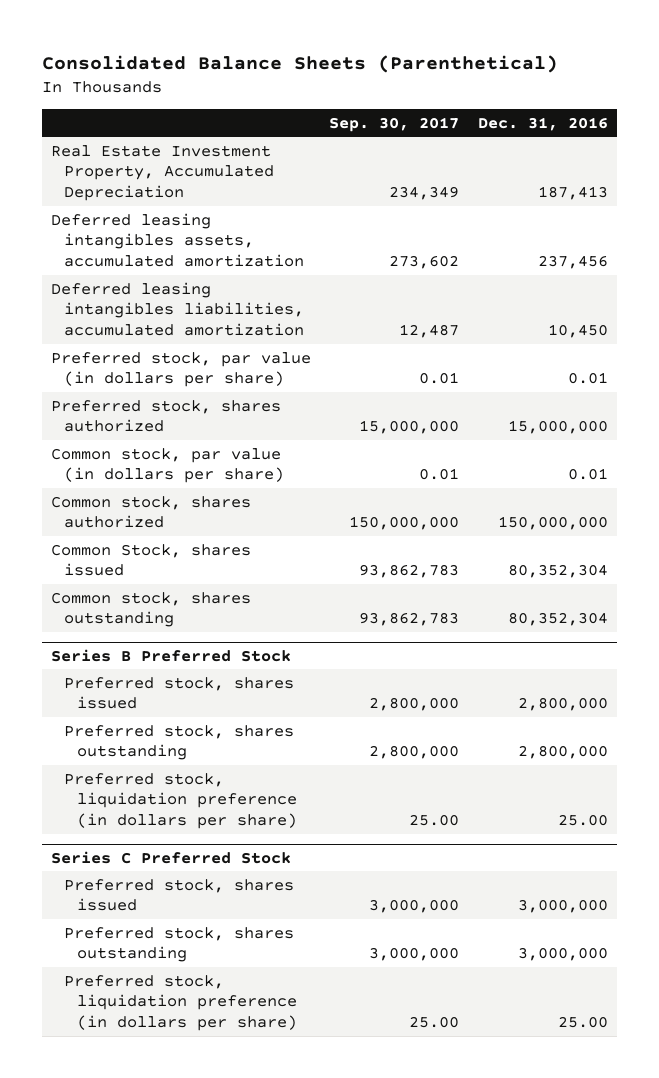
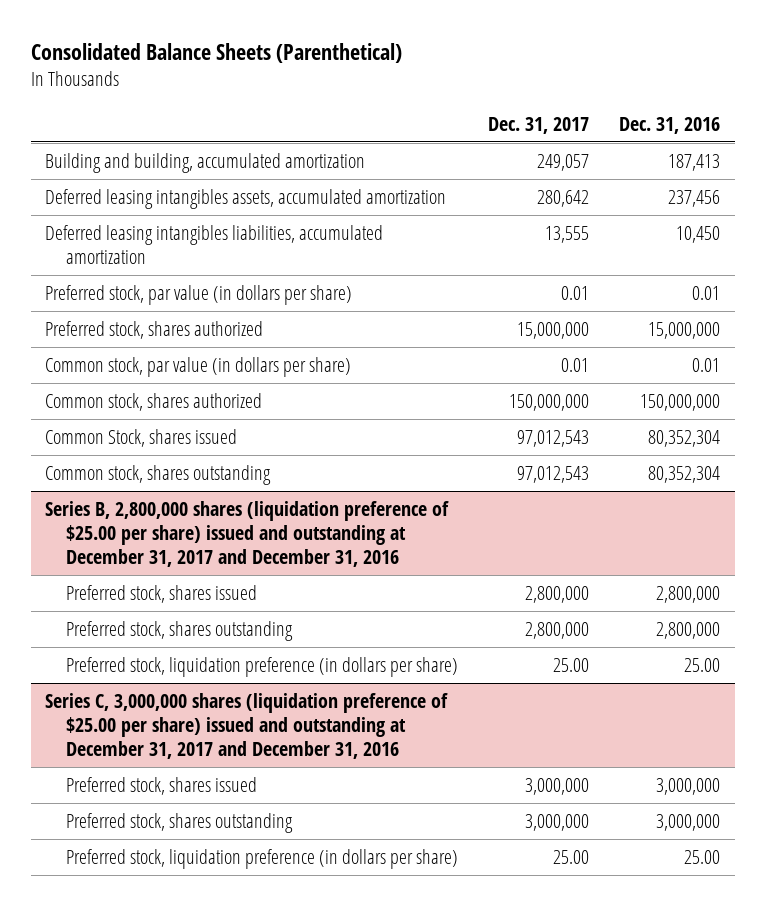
[329,116,460,132] Sep. 30, 2017 -> none
none -> [487,116,589,134] Dec. 31, 2017
[51,144,275,202] Real Estate Investment Property, Accumulated Depreciation -> [45,152,366,173] Building and building, accumulated amortization
[51,648,292,662] Series B Preferred Stock -> [45,500,450,567] Series B, 2,800,000 shares (liquidation preference of $25.00 per share) issued and outstanding at December 31, 2017 and December 31, 2016
[51,850,292,864] Series C Preferred Stock -> [45,692,449,759] Series C, 3,000,000 shares (liquidation preference of $25.00 per share) issued and outstanding at December 31, 2017 and December 31, 2016

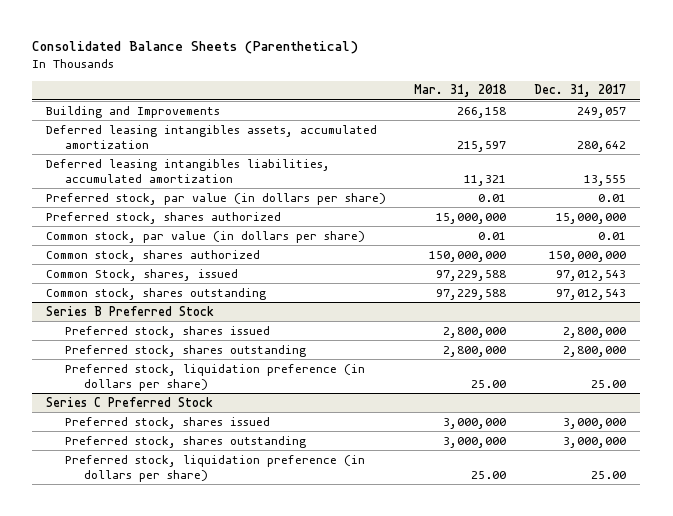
[618,116,720,134] Dec. 31, 2016 -> none
none -> [414,84,508,98] Mar. 31, 2018
[45,152,366,173] Building and building, accumulated amortization -> [46,105,221,118] Building and Improvements
[45,428,238,447] Common Stock, shares issued -> [46,268,239,281] Common Stock, shares, issued
[45,500,450,567] Series B, 2,800,000 shares (liquidation preference of $25.00 per share) issued and outstanding at December 31, 2017 and December 31, 2016 -> [46,305,215,316] Series B Preferred Stock
[45,692,449,759] Series C, 3,000,000 shares (liquidation preference of $25.00 per share) issued and outstanding at December 31, 2017 and December 31, 2016 -> [46,396,214,407] Series C Preferred Stock

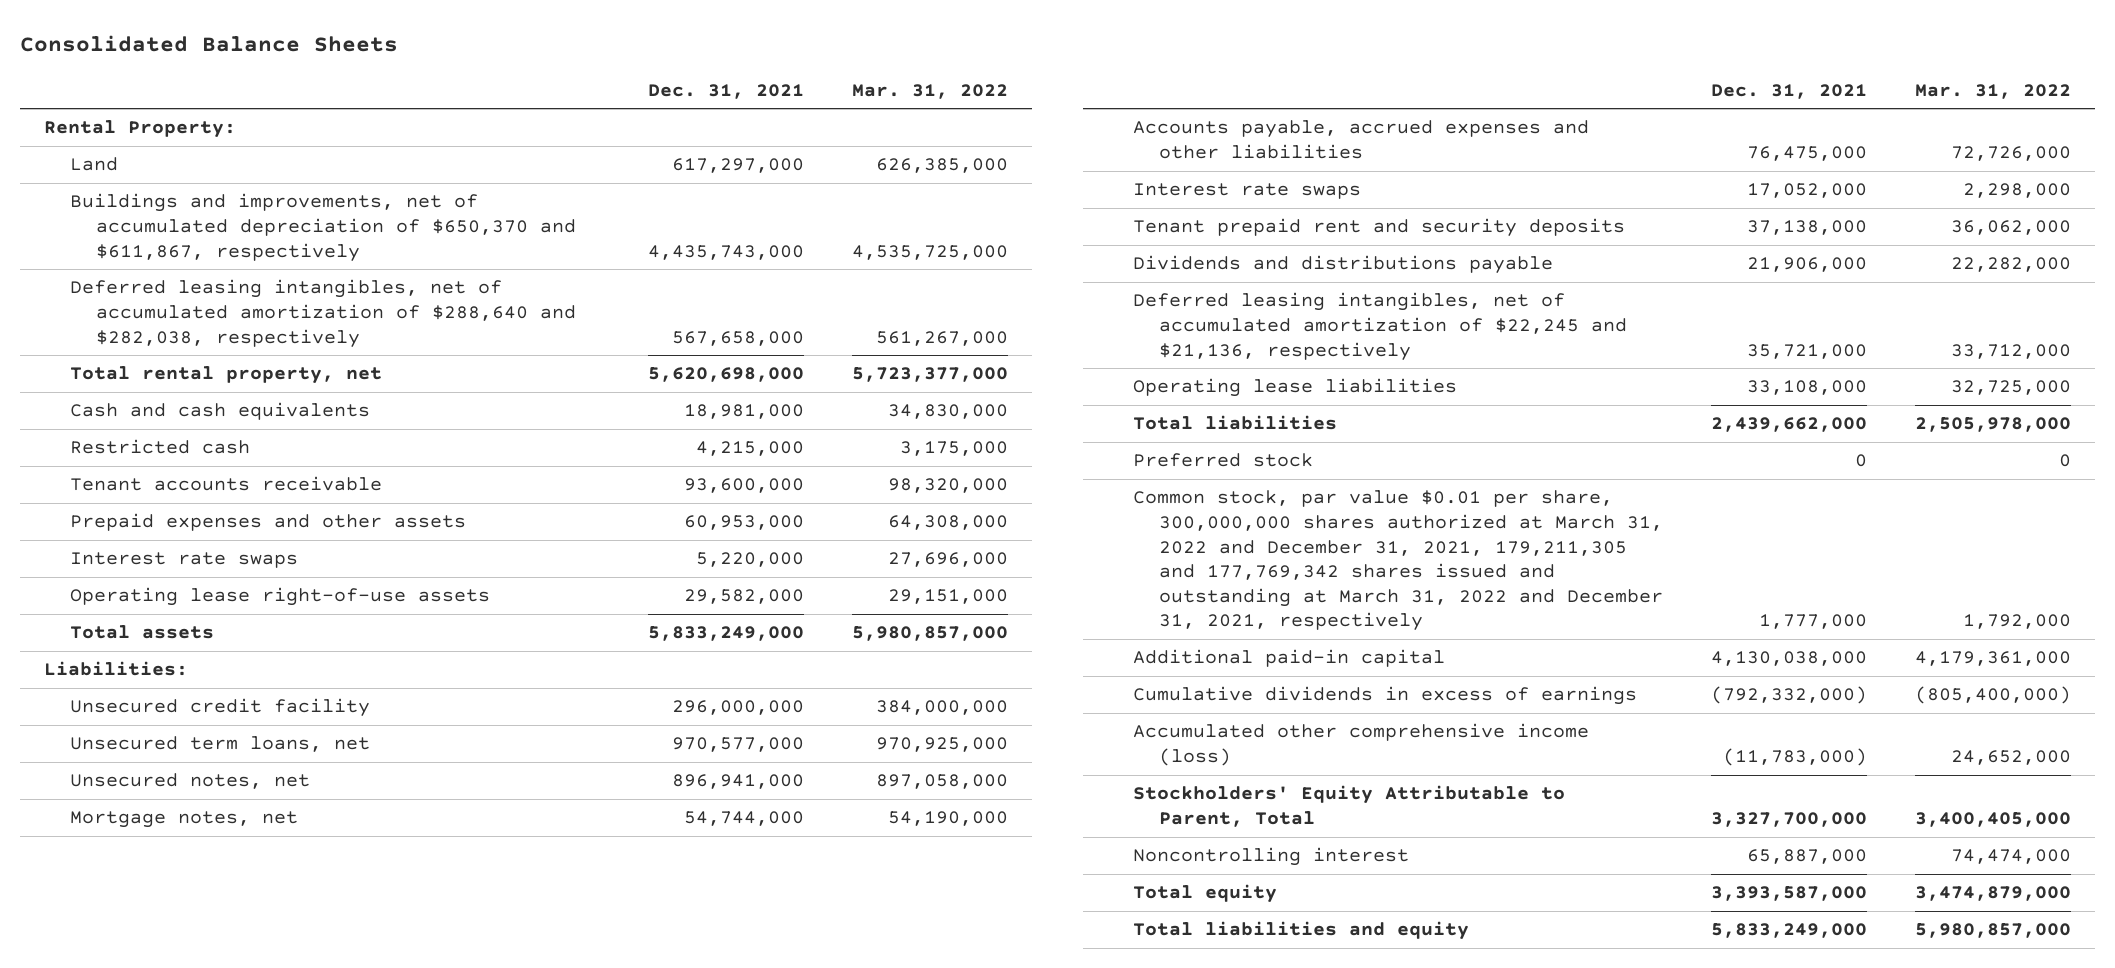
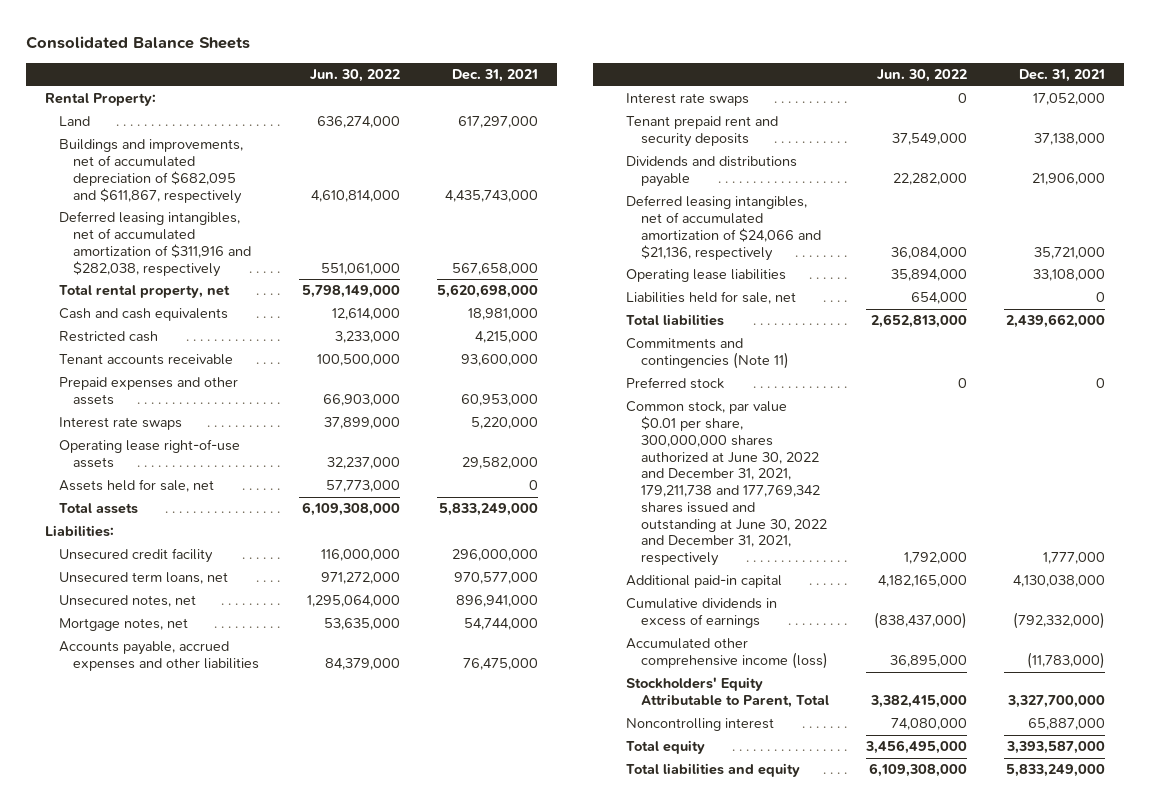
[852,83,1009,99] Mar. 31, 2022 -> none
none -> [309,68,400,82] Jun. 30, 2022
[70,193,577,262] Buildings and improvements, net of accumulated depreciation of $650,370 and $611,867, respectively -> [59,139,244,204] Buildings and improvements, net of accumulated depreciation of $682,095 and $611,867, respectively
[70,279,577,348] Deferred leasing intangibles, net of accumulated amortization of $288,640 and $282,038, respectively -> [59,211,252,277] Deferred leasing intangibles, net of accumulated amortization of $311,916 and $282,038, respectively
none -> [59,479,215,493] Assets held for sale, net
[1132,292,1627,361] Deferred leasing intangibles, net of accumulated amortization of $22,245 and $21,136, respectively -> [626,195,821,261] Deferred leasing intangibles, net of accumulated amortization of $24,066 and $21,136, respectively
none -> [626,291,797,305] Liabilities held for sale, net
none -> [626,338,789,370] Commitments and contingencies (Note 11)
[1132,490,1663,632] Common stock, par value $0.01 per share, 300,000,000 shares authorized at March 31, 2022 and December 31, 2021, 179,211,305 and 177,769,342 shares issued and outstanding at March 31, 2022 and December 31, 2021, respectively -> [626,401,827,567] Common stock, par value $0.01 per share, 300,000,000 shares authorized at June 30, 2022 and December 31, 2021, 179,211,738 and 177,769,342 shares issued and outstanding at June 30, 2022 and December 31, 2021, respectively

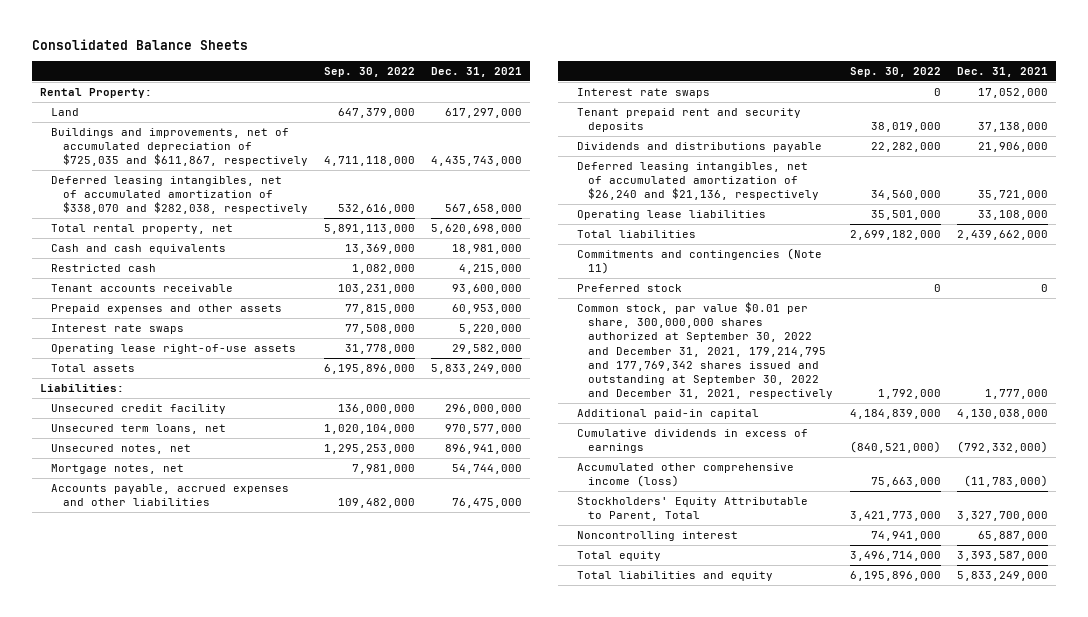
[309,68,400,82] Jun. 30, 2022 -> none
none -> [323,66,415,77] Sep. 30, 2022
[59,139,244,204] Buildings and improvements, net of accumulated depreciation of $682,095 and $611,867, respectively -> [51,128,308,167] Buildings and improvements, net of accumulated depreciation of $725,035 and $611,867, respectively
[59,211,252,277] Deferred leasing intangibles, net of accumulated amortization of $311,916 and $282,038, respectively -> [51,176,308,215] Deferred leasing intangibles, net of accumulated amortization of $338,070 and $282,038, respectively
[59,479,215,493] Assets held for sale, net -> none
[626,195,821,261] Deferred leasing intangibles, net of accumulated amortization of $24,066 and $21,136, respectively -> [577,162,820,201] Deferred leasing intangibles, net of accumulated amortization of $26,240 and $21,136, respectively
[626,291,797,305] Liabilities held for sale, net -> none
[626,401,827,567] Common stock, par value $0.01 per share, 300,000,000 shares authorized at June 30, 2022 and December 31, 2021, 179,211,738 and 177,769,342 shares issued and outstanding at June 30, 2022 and December 31, 2021, respectively -> [577,302,834,400] Common stock, par value $0.01 per share, 300,000,000 shares authorized at September 30, 2022 and December 31, 2021, 179,214,795 and 177,769,342 shares issued and outstanding at September 30, 2022 and December 31, 2021, respectively

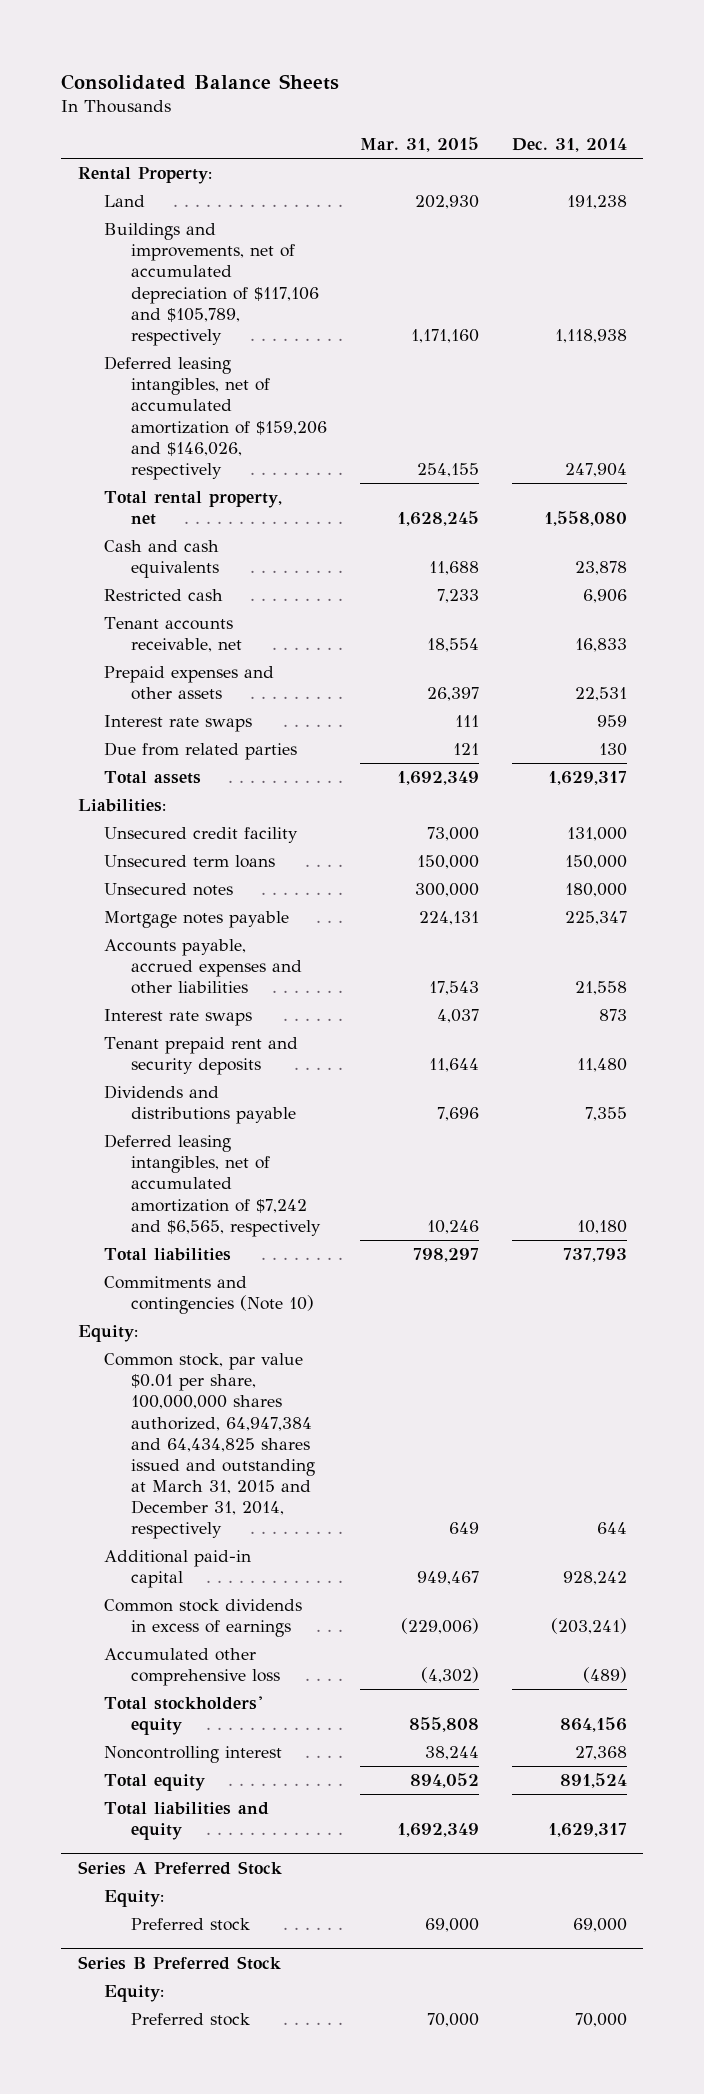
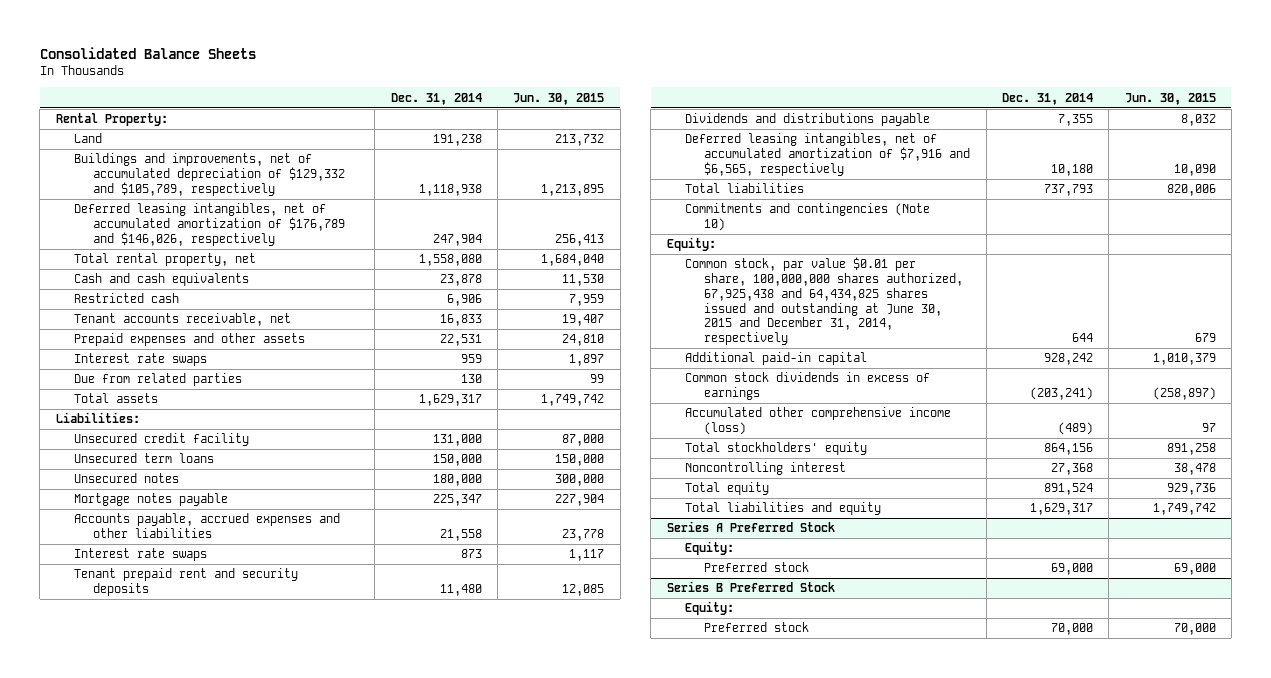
[359,137,479,153] Mar. 31, 2015 -> none
none -> [513,92,605,105] Jun. 30, 2015
[104,223,320,346] Buildings and improvements, net of accumulated depreciation of $117,106 and $105,789, respectively -> [74,153,346,196] Buildings and improvements, net of accumulated depreciation of $129,332 and $105,789, respectively
[104,356,328,480] Deferred leasing intangibles, net of accumulated amortization of $159,206 and $146,026, respectively -> [74,203,346,246] Deferred leasing intangibles, net of accumulated amortization of $176,789 and $146,026, respectively
[104,1134,322,1237] Deferred leasing intangibles, net of accumulated amortization of $7,242 and $6,565, respectively -> [685,133,971,176] Deferred leasing intangibles, net of accumulated amortization of $7,916 and $6,565, respectively
[104,1353,316,1540] Common stock, par value $0.01 per share, 100,000,000 shares authorized, 64,947,384 and 64,434,825 shares issued and outstanding at March 31, 2015 and December 31, 2014, respectively -> [685,257,964,346] Common stock, par value $0.01 per share, 100,000,000 shares authorized, 67,925,438 and 64,434,825 shares issued and outstanding at June 30, 2015 and December 31, 2014, respectively
[104,1648,281,1687] Accumulated other comprehensive loss -> [685,407,952,436] Accumulated other comprehensive income (loss)

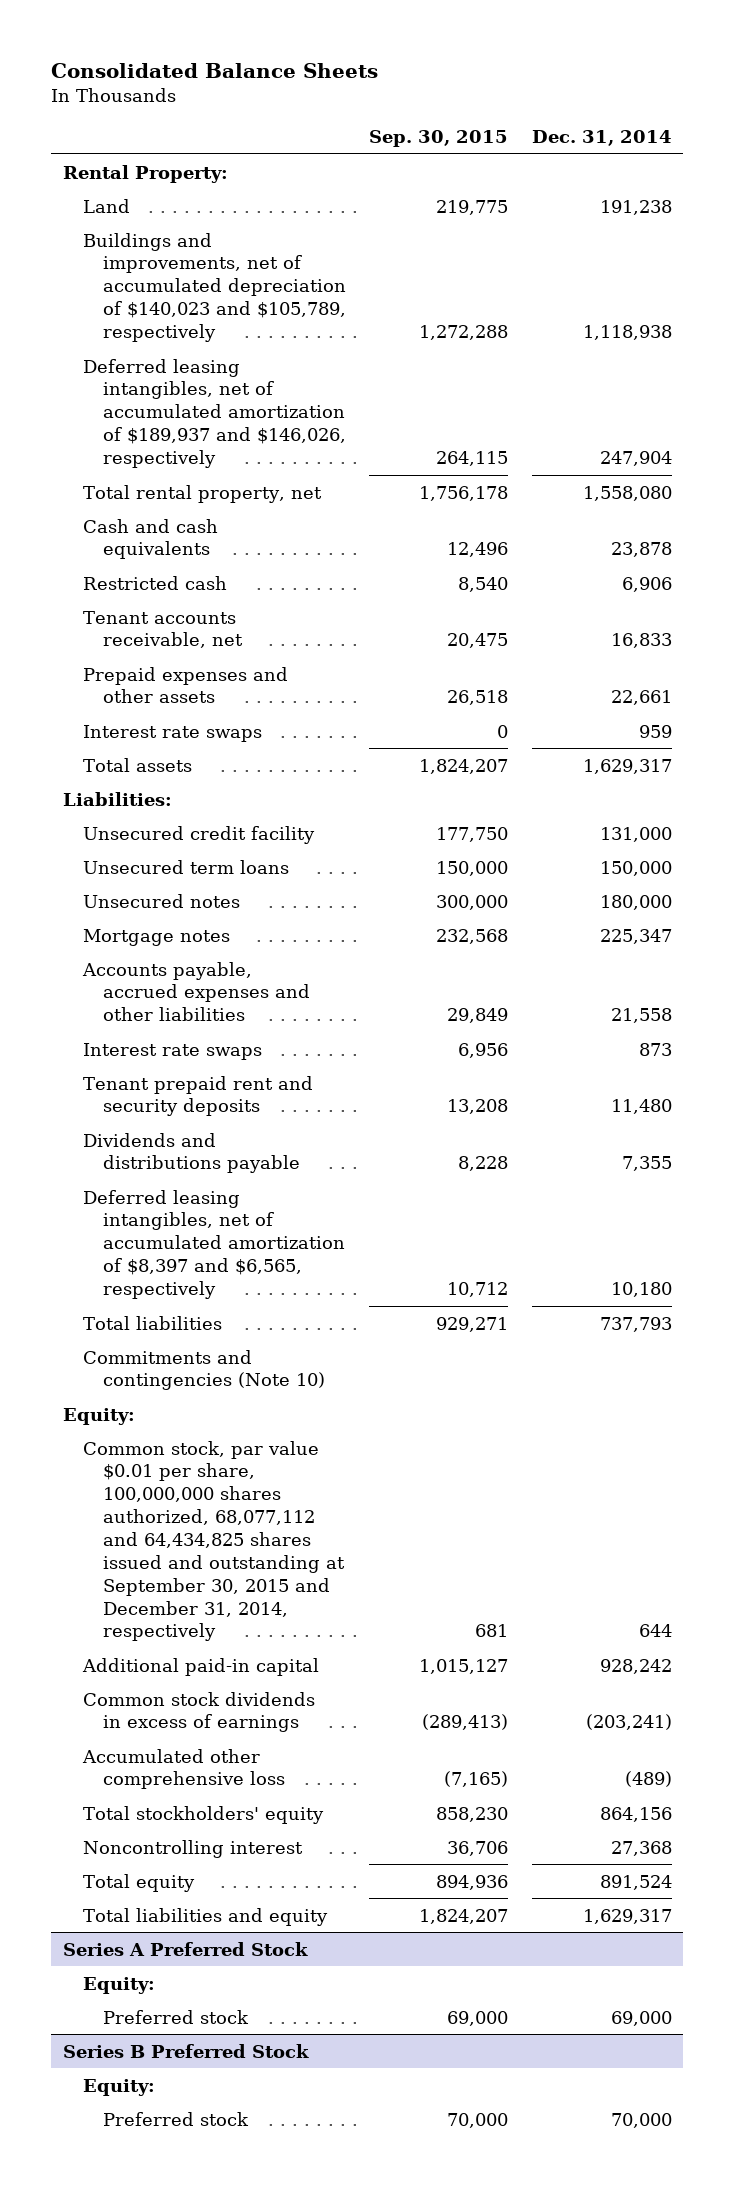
[513,92,605,105] Jun. 30, 2015 -> none
none -> [369,130,509,148] Sep. 30, 2015
[74,153,346,196] Buildings and improvements, net of accumulated depreciation of $129,332 and $105,789, respectively -> [82,232,347,343] Buildings and improvements, net of accumulated depreciation of $140,023 and $105,789, respectively
[74,203,346,246] Deferred leasing intangibles, net of accumulated amortization of $176,789 and $146,026, respectively -> [82,358,347,469] Deferred leasing intangibles, net of accumulated amortization of $189,937 and $146,026, respectively
[439,334,482,347] 22,531 -> [610,690,672,706] 22,661
[74,373,243,387] Due from related parties -> none
[74,493,229,507] Mortgage notes payable -> [82,928,230,946] Mortgage notes
[685,133,971,176] Deferred leasing intangibles, net of accumulated amortization of $7,916 and $6,565, respectively -> [82,1189,346,1300] Deferred leasing intangibles, net of accumulated amortization of $8,397 and $6,565, respectively
[685,257,964,346] Common stock, par value $0.01 per share, 100,000,000 shares authorized, 67,925,438 and 64,434,825 shares issued and outstanding at June 30, 2015 and December 31, 2014, respectively -> [82,1440,346,1642] Common stock, par value $0.01 per share, 100,000,000 shares authorized, 68,077,112 and 64,434,825 shares issued and outstanding at September 30, 2015 and December 31, 2014, respectively
[685,407,952,436] Accumulated other comprehensive income (loss) -> [81,1748,286,1790] Accumulated other comprehensive loss

